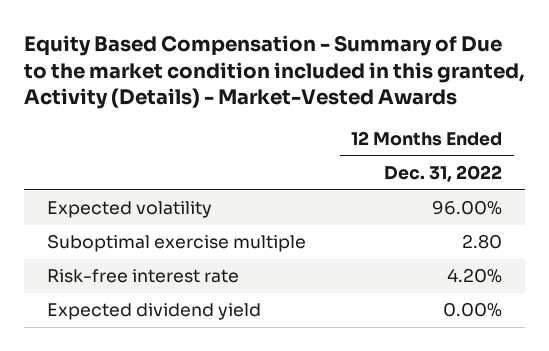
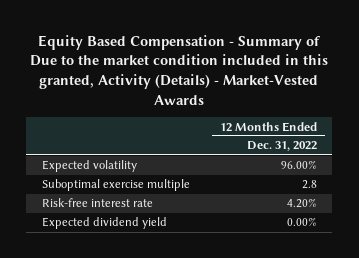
[462,234,503,250] 2.80 -> [302,180,318,190] 2.8

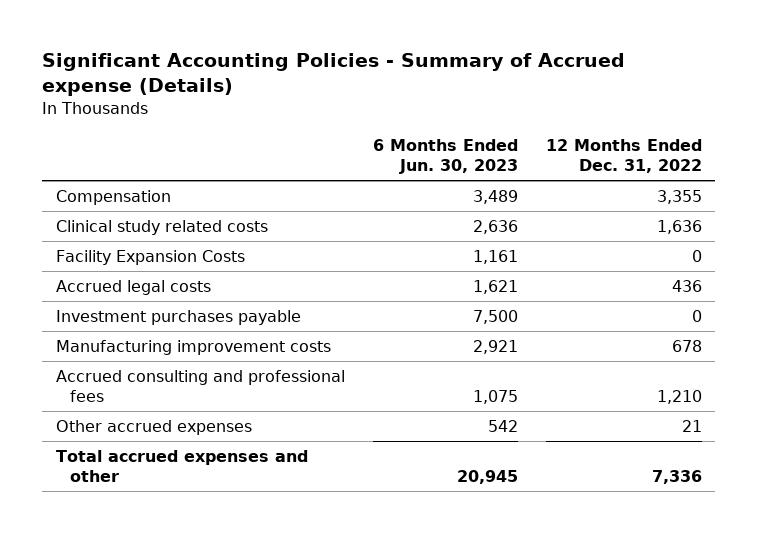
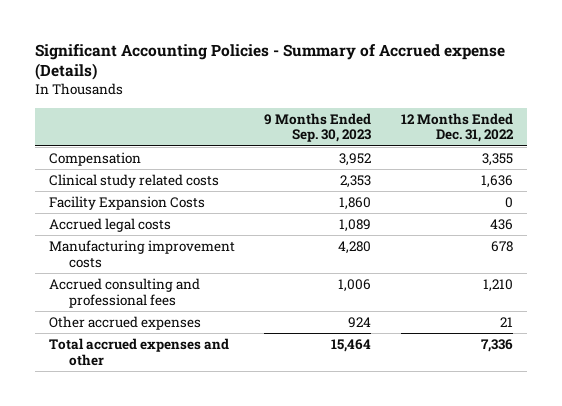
[372,138,518,174] 6 Months Ended Jun. 30, 2023 -> none
none -> [264,112,372,143] 9 Months Ended Sep. 30, 2023
[56,309,302,325] Investment purchases payable -> none

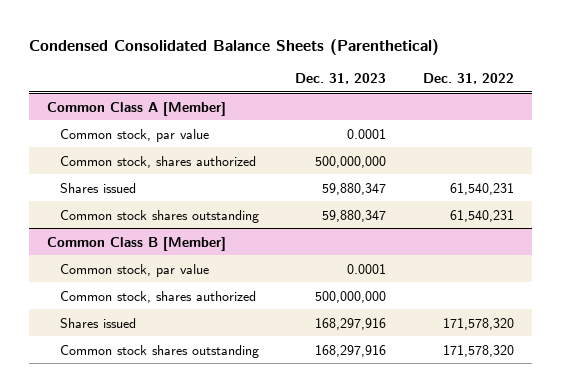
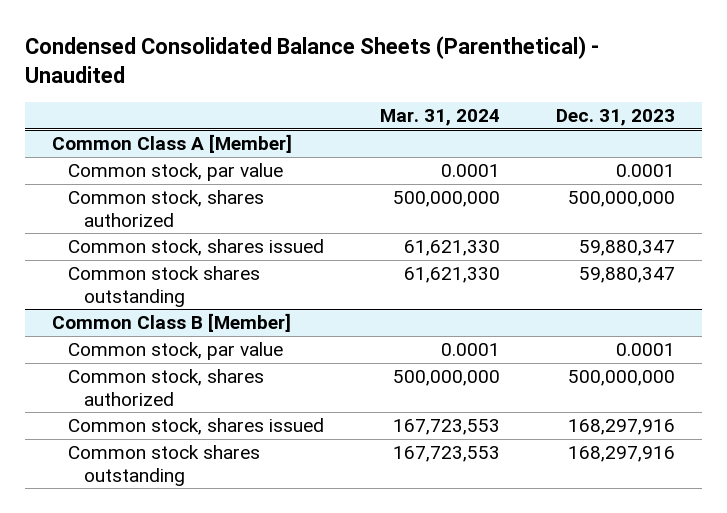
[28,38,439,55] Condensed Consolidated Balance Sheets (Parenthetical) -> [24,35,599,84] Condensed Consolidated Balance Sheets (Parenthetical) - Unaudited
[422,73,514,85] Dec. 31, 2022 -> none
none -> [379,109,500,127] Mar. 31, 2024
[60,182,137,193] Shares issued -> [68,239,325,257] Common stock, shares issued
[60,317,137,328] Shares issued -> [68,418,325,436] Common stock, shares issued

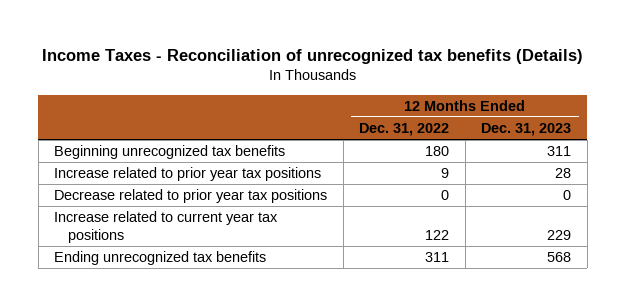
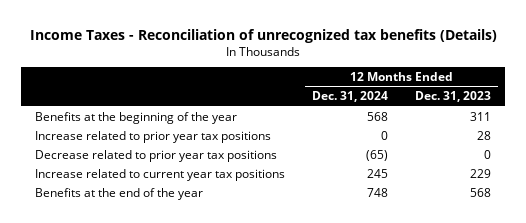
[359,123,450,137] Dec. 31, 2022 -> none
none -> [312,91,389,103] Dec. 31, 2024
[54,145,286,160] Beginning unrecognized tax benefits -> [34,111,237,124] Benefits at the beginning of the year
[54,251,267,266] Ending unrecognized tax benefits -> [34,187,203,200] Benefits at the end of the year

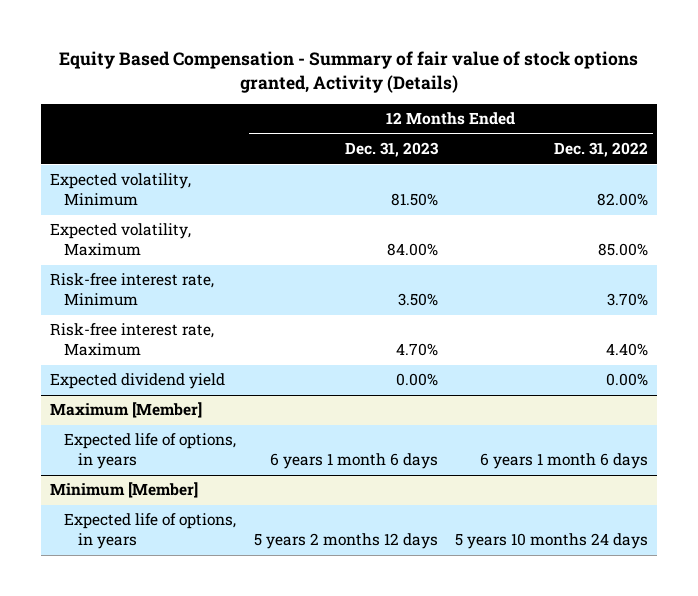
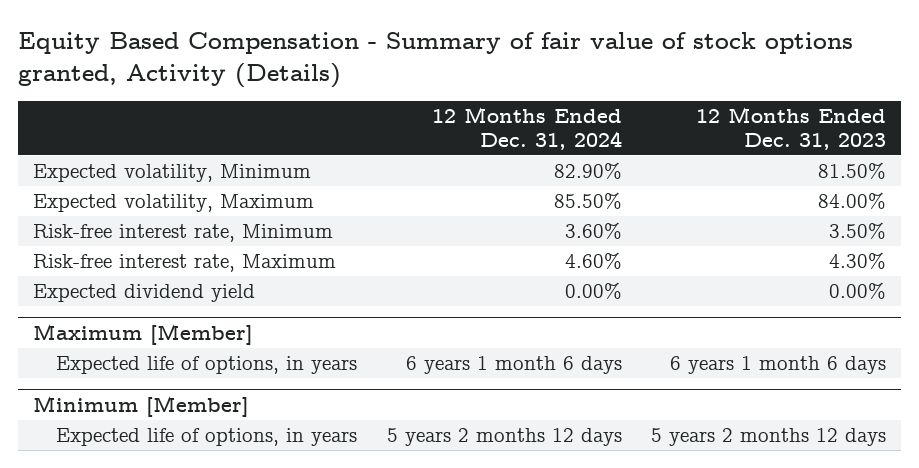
[554,142,649,158] Dec. 31, 2022 -> none
none -> [431,107,622,150] 12 Months Ended Dec. 31, 2024
[395,343,438,357] 4.70% -> [829,252,887,270] 4.30%

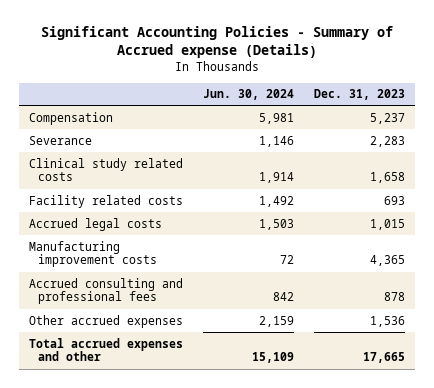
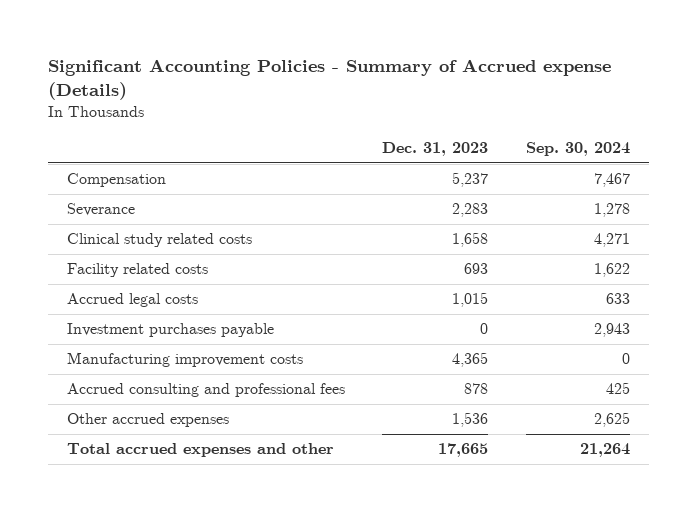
[203,89,295,101] Jun. 30, 2024 -> none
none -> [526,142,631,157] Sep. 30, 2024
none -> [66,323,274,338] Investment purchases payable

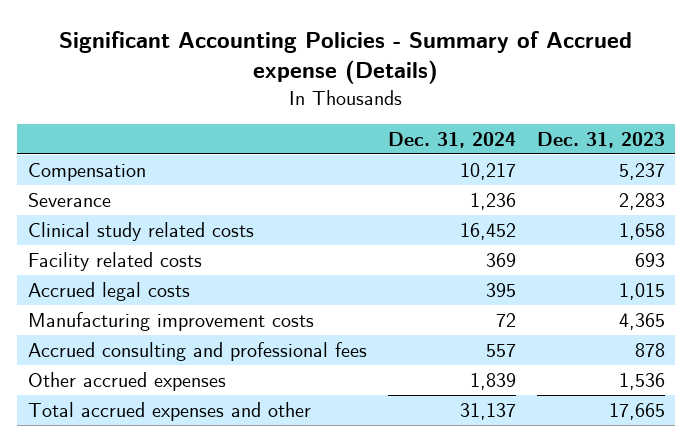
[526,142,631,157] Sep. 30, 2024 -> none
none -> [387,131,516,148] Dec. 31, 2024
[66,323,274,338] Investment purchases payable -> none

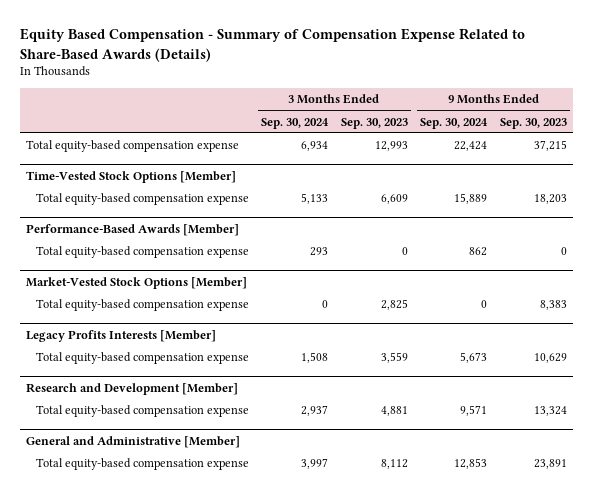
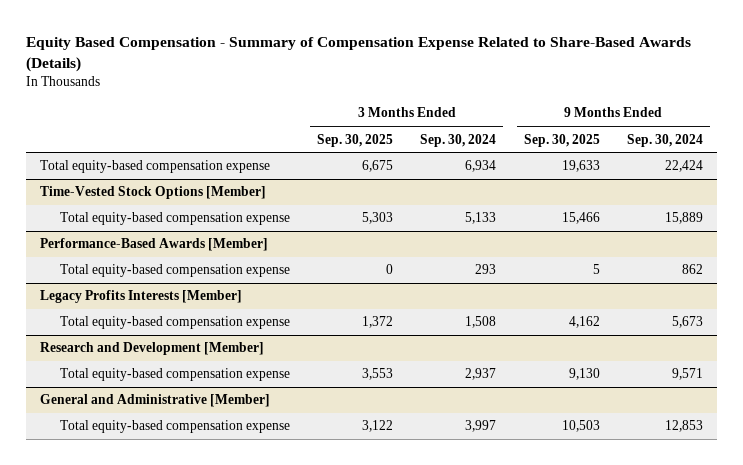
[340,117,408,129] Sep. 30, 2023 -> none
[499,117,567,129] Sep. 30, 2023 -> none
none -> [316,133,393,147] Sep. 30, 2025
none -> [523,133,600,147] Sep. 30, 2025
[25,277,247,290] Market-Vested Stock Options [Member] -> none
[35,299,249,312] Total equity-based compensation expense -> none

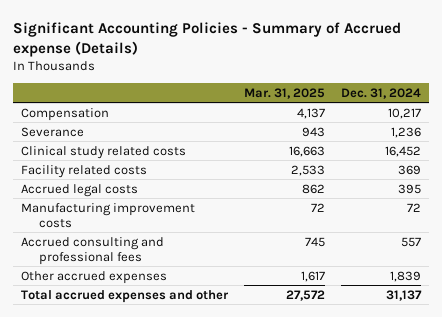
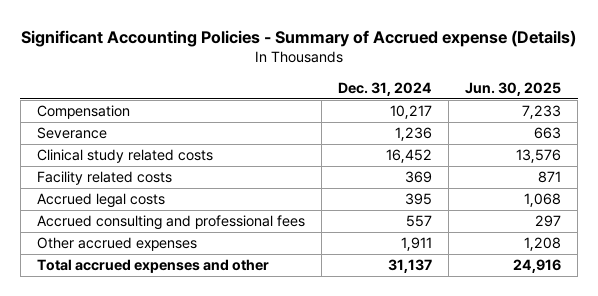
[243,87,325,99] Mar. 31, 2025 -> none
none -> [465,81,562,96] Jun. 30, 2025
[20,202,195,228] Manufacturing improvement costs -> none
[390,270,422,282] 1,839 -> [400,237,432,252] 1,911

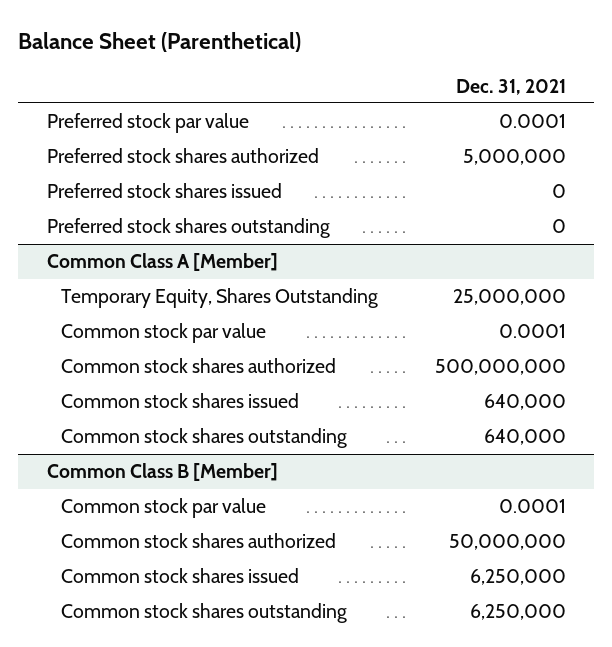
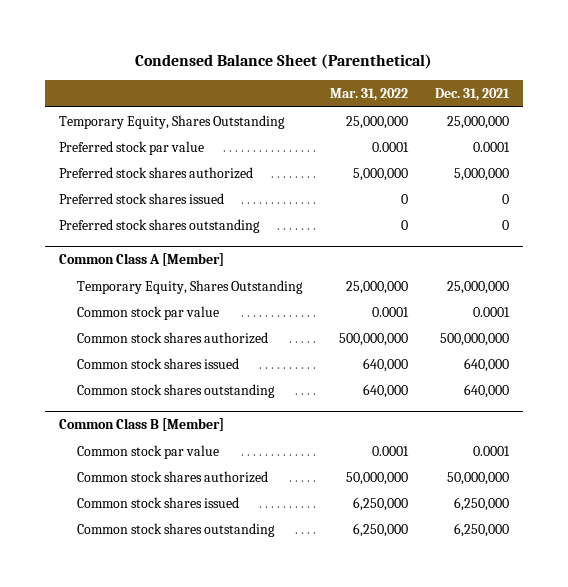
[18,31,302,52] Balance Sheet (Parenthetical) -> [134,54,432,70] Condensed Balance Sheet (Parenthetical)
none -> [329,88,408,102] Mar. 31, 2022
none -> [58,114,285,129] Temporary Equity, Shares Outstanding

